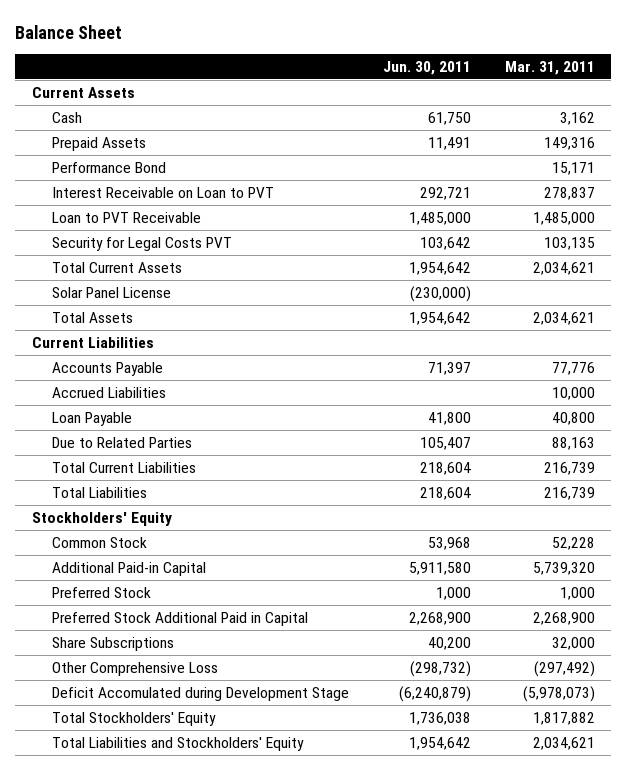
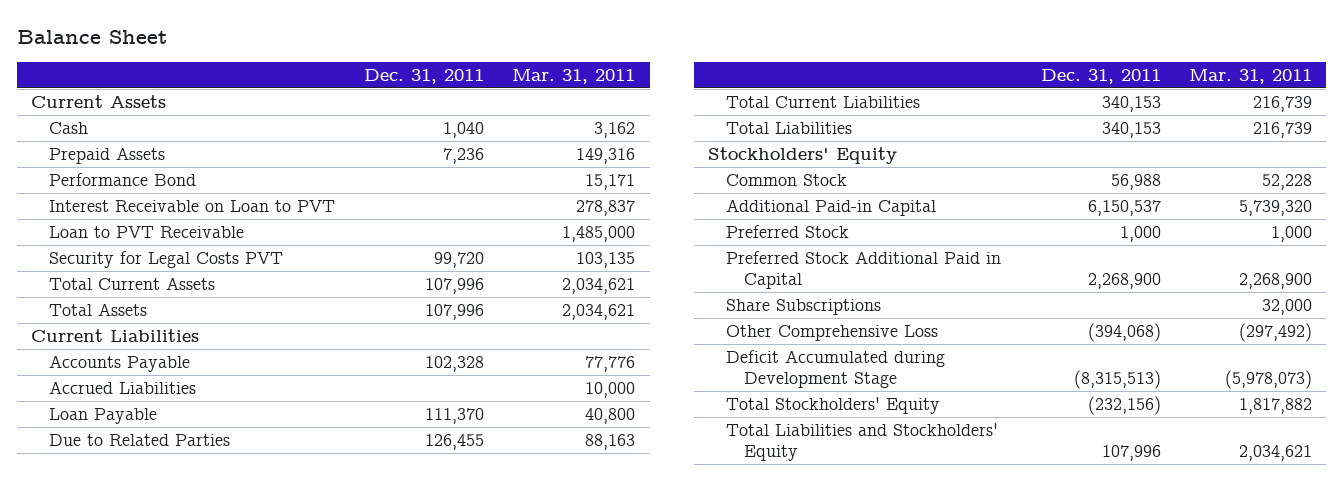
[383,61,472,76] Jun. 30, 2011 -> none
none -> [363,69,484,85] Dec. 31, 2011
[52,286,172,298] Solar Panel License -> none
[52,686,350,701] Deficit Accomulated during Development Stage -> [725,349,945,389] Deficit Accumulated during Development Stage

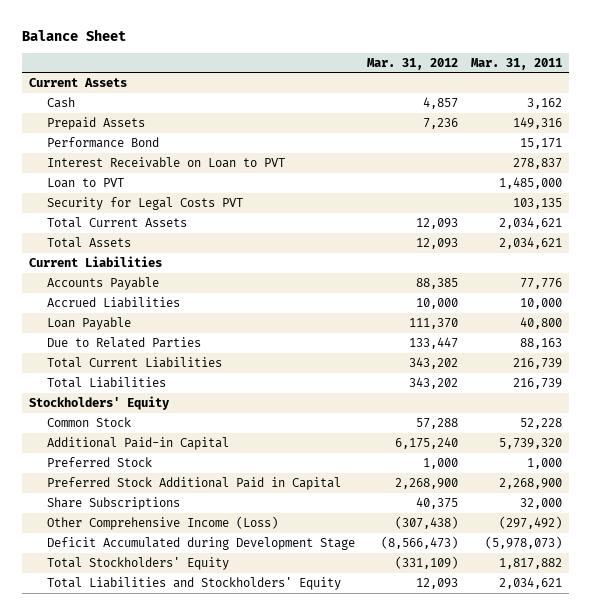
[363,69,484,85] Dec. 31, 2011 -> none
none -> [367,57,459,70] Mar. 31, 2012
[49,225,245,238] Loan to PVT Receivable -> [46,178,124,189] Loan to PVT
[725,324,938,341] Other Comprehensive Loss -> [46,516,278,531] Other Comprehensive Income (Loss)

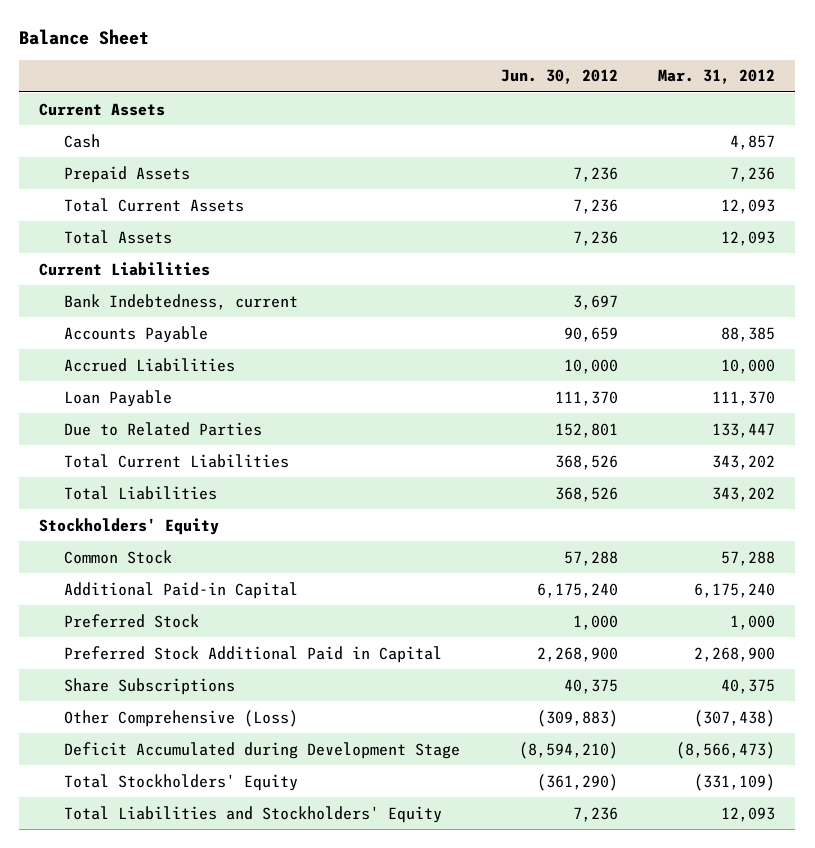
[471,57,563,70] Mar. 31, 2011 -> none
none -> [500,69,618,85] Jun. 30, 2012
[46,137,159,149] Performance Bond -> none
[46,157,285,169] Interest Receivable on Loan to PVT -> none
[46,178,124,189] Loan to PVT -> none
[46,197,243,211] Security for Legal Costs PVT -> none
none -> [64,293,299,310] Bank Indebtedness, current
[46,516,278,531] Other Comprehensive Income (Loss) -> [64,709,299,727] Other Comprehensive (Loss)

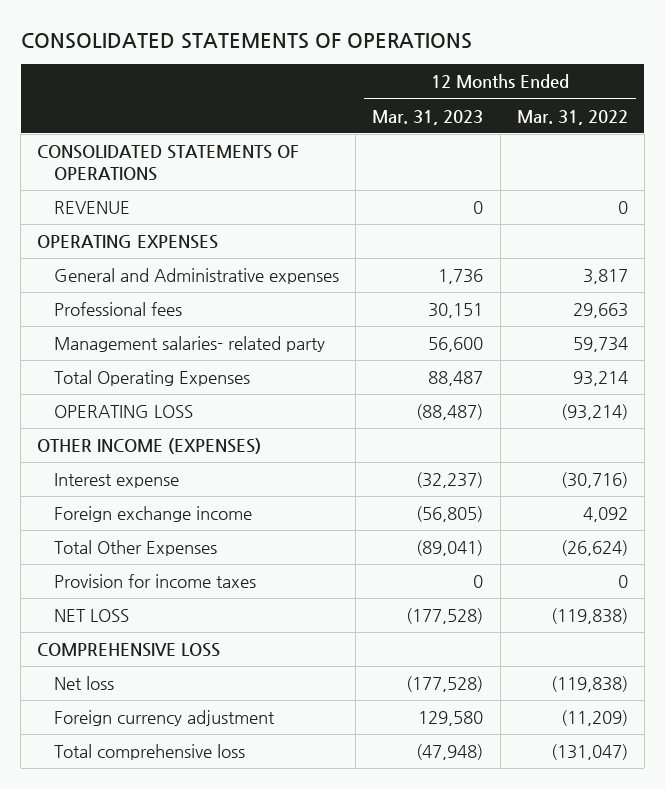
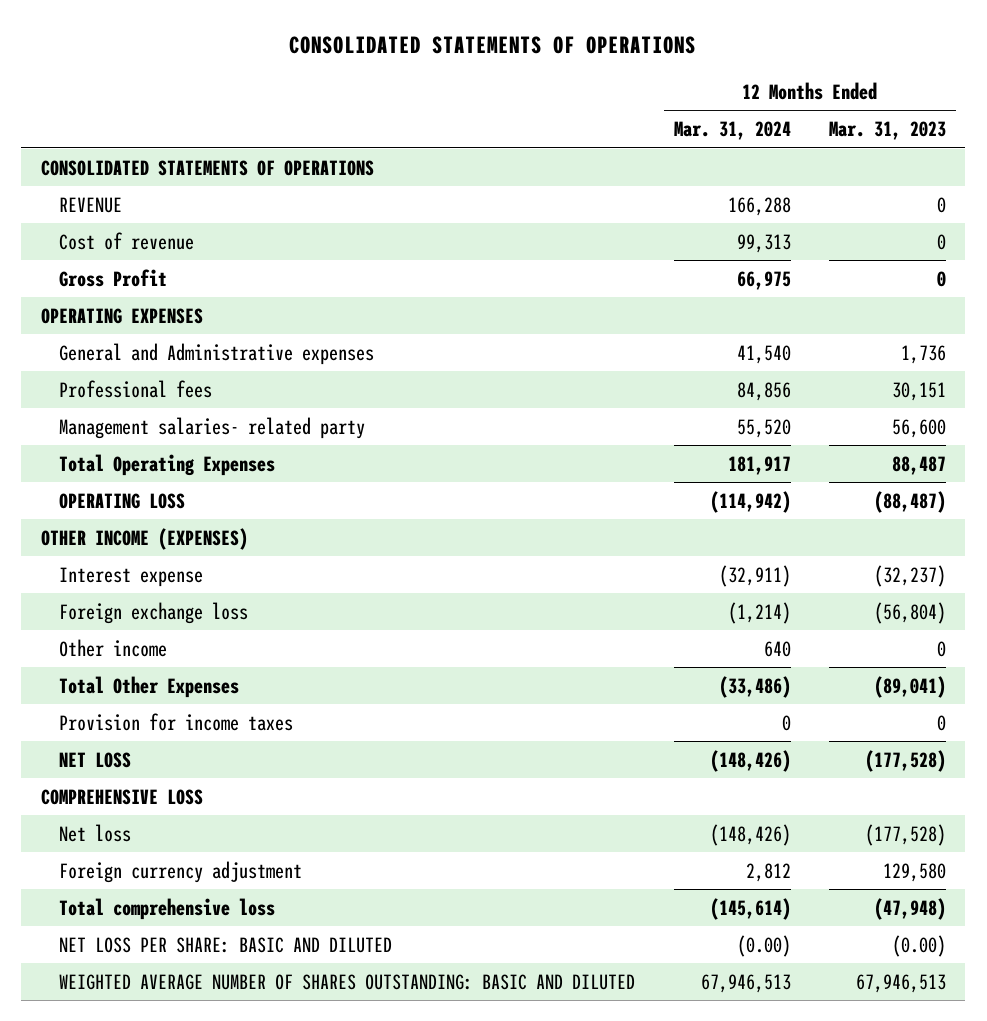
[516,109,628,125] Mar. 31, 2022 -> none
none -> [673,121,791,141] Mar. 31, 2024
none -> [59,231,195,250] Cost of revenue
none -> [59,268,168,287] Gross Profit
[54,506,253,523] Foreign exchange income -> [59,601,249,624] Foreign exchange loss
[416,506,484,523] (56,805) -> [873,601,946,624] (56,804)
none -> [59,638,168,657] Other income
none -> [59,936,393,953] NET LOSS PER SHARE: BASIC AND DILUTED
none -> [59,973,636,990] WEIGHTED AVERAGE NUMBER OF SHARES OUTSTANDING: BASIC AND DILUTED

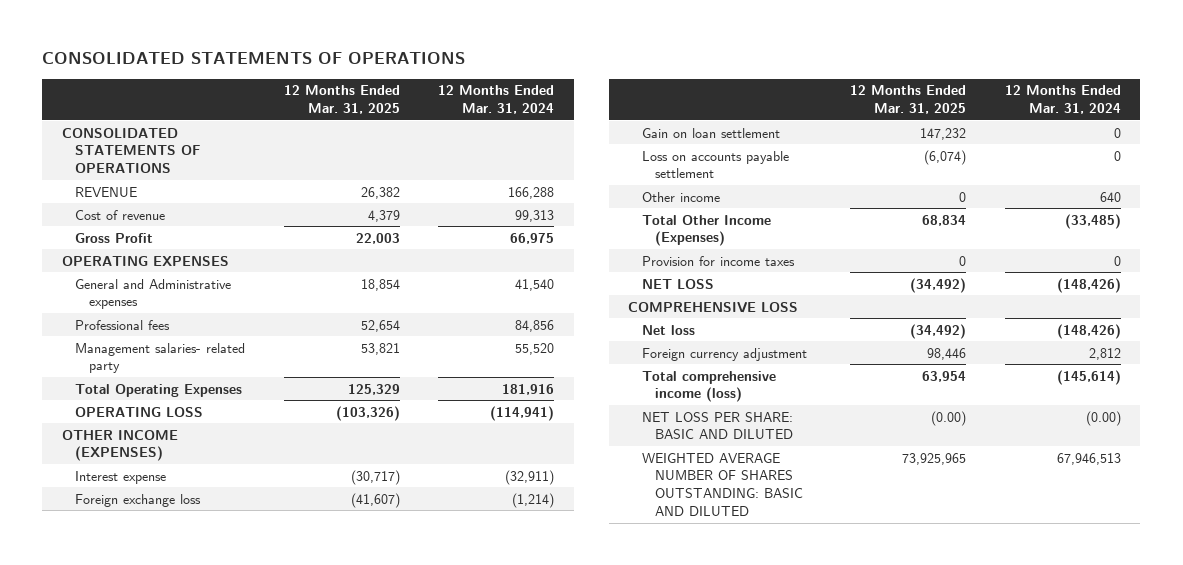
[828,121,946,141] Mar. 31, 2023 -> none
none -> [283,85,400,114] 12 Months Ended Mar. 31, 2025
[727,455,791,475] 181,917 -> [502,383,555,395] 181,916
[709,490,791,513] (114,942) -> [490,405,555,421] (114,941)
none -> [641,127,780,138] Gain on loan settlement
none -> [641,150,789,179] Loss on accounts payable settlement
[59,675,240,698] Total Other Expenses -> [641,214,771,247] Total Other Income (Expenses)
[718,675,791,698] (33,486) -> [1065,213,1122,229] (33,485)
[59,897,276,920] Total comprehensive loss -> [641,370,776,403] Total comprehensive income (loss)

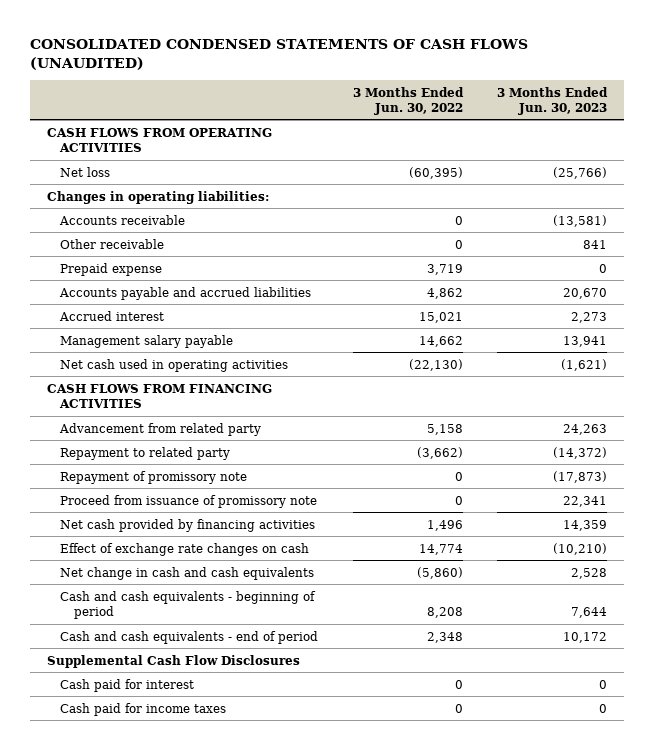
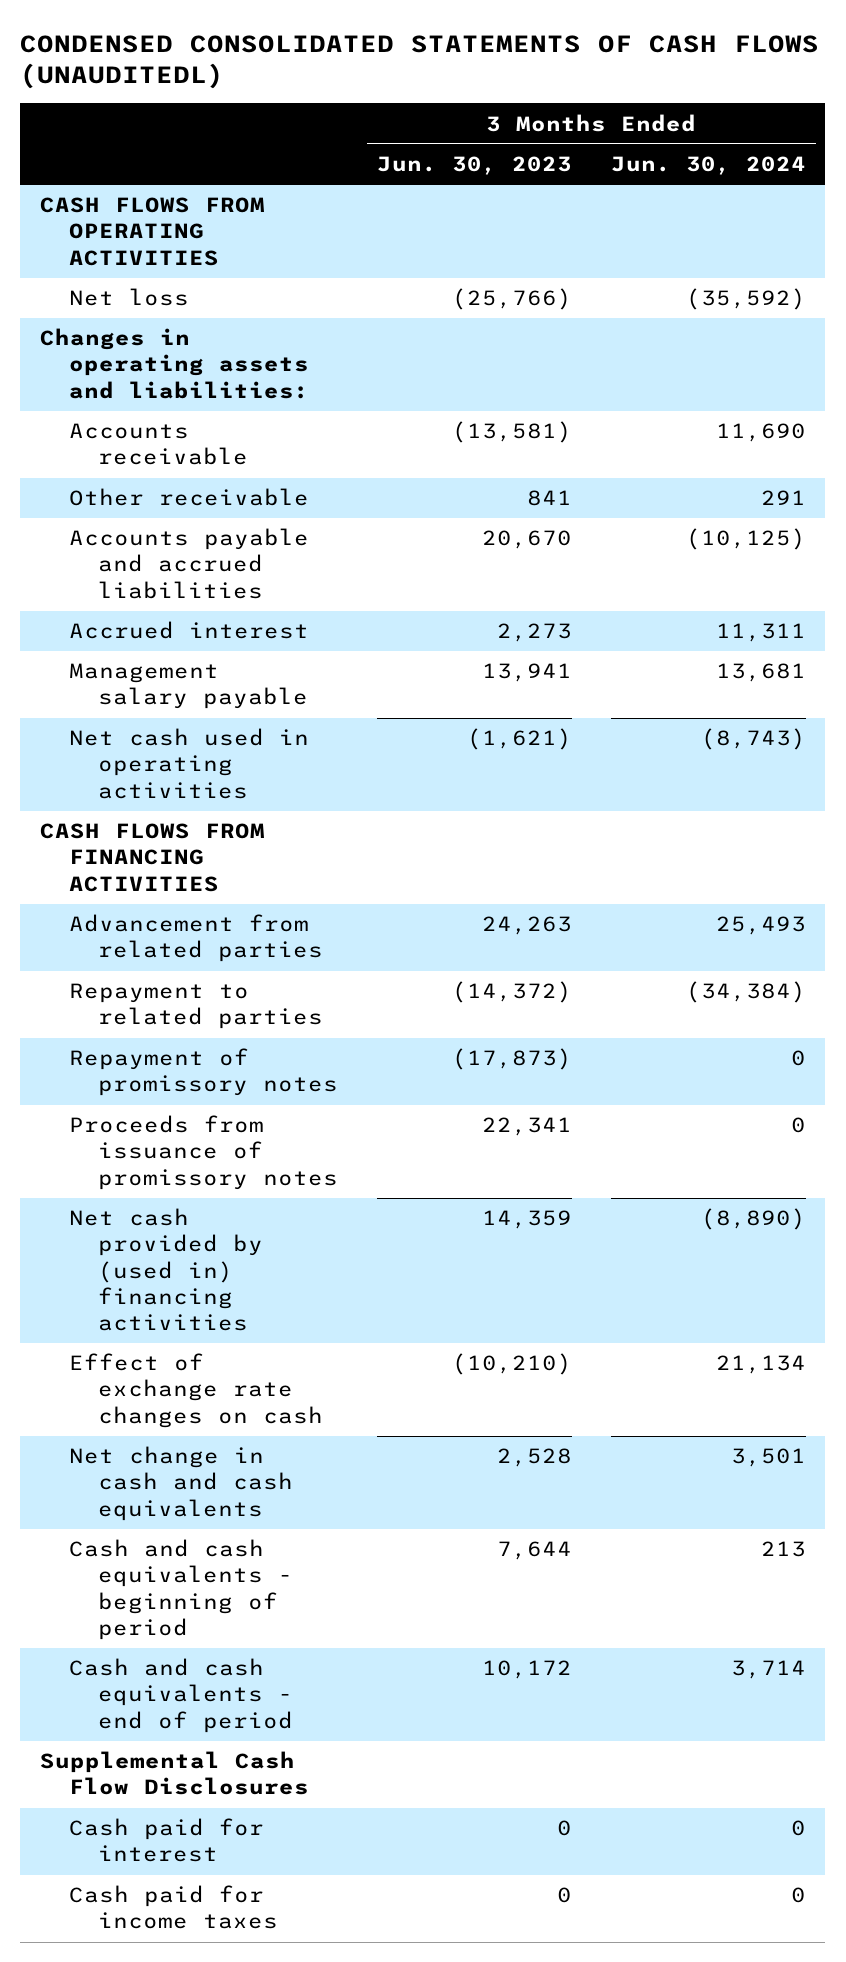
[29,38,528,70] CONSOLIDATED CONDENSED STATEMENTS OF CASH FLOWS (UNAUDITED) -> [20,34,820,90] CONDENSED CONSOLIDATED STATEMENTS OF CASH FLOWS (UNAUDITEDL)
[352,86,464,115] 3 Months Ended Jun. 30, 2022 -> none
none -> [610,156,806,176] Jun. 30, 2024
[46,190,269,204] Changes in operating liabilities: -> [39,328,309,399] Changes in operating assets and liabilities:
[60,262,163,276] Prepaid expense -> none
[59,422,262,436] Advancement from related party -> [68,914,323,963] Advancement from related parties
[60,446,231,460] Repayment to related party -> [68,983,323,1030] Repayment to related parties
[60,470,248,484] Repayment of promissory note -> [68,1048,338,1097] Repayment of promissory notes
[60,494,318,508] Proceed from issuance of promissory note -> [68,1115,338,1190] Proceeds from issuance of promissory notes
[60,518,316,532] Net cash provided by financing activities -> [68,1208,263,1331] Net cash provided by (used in) financing activities

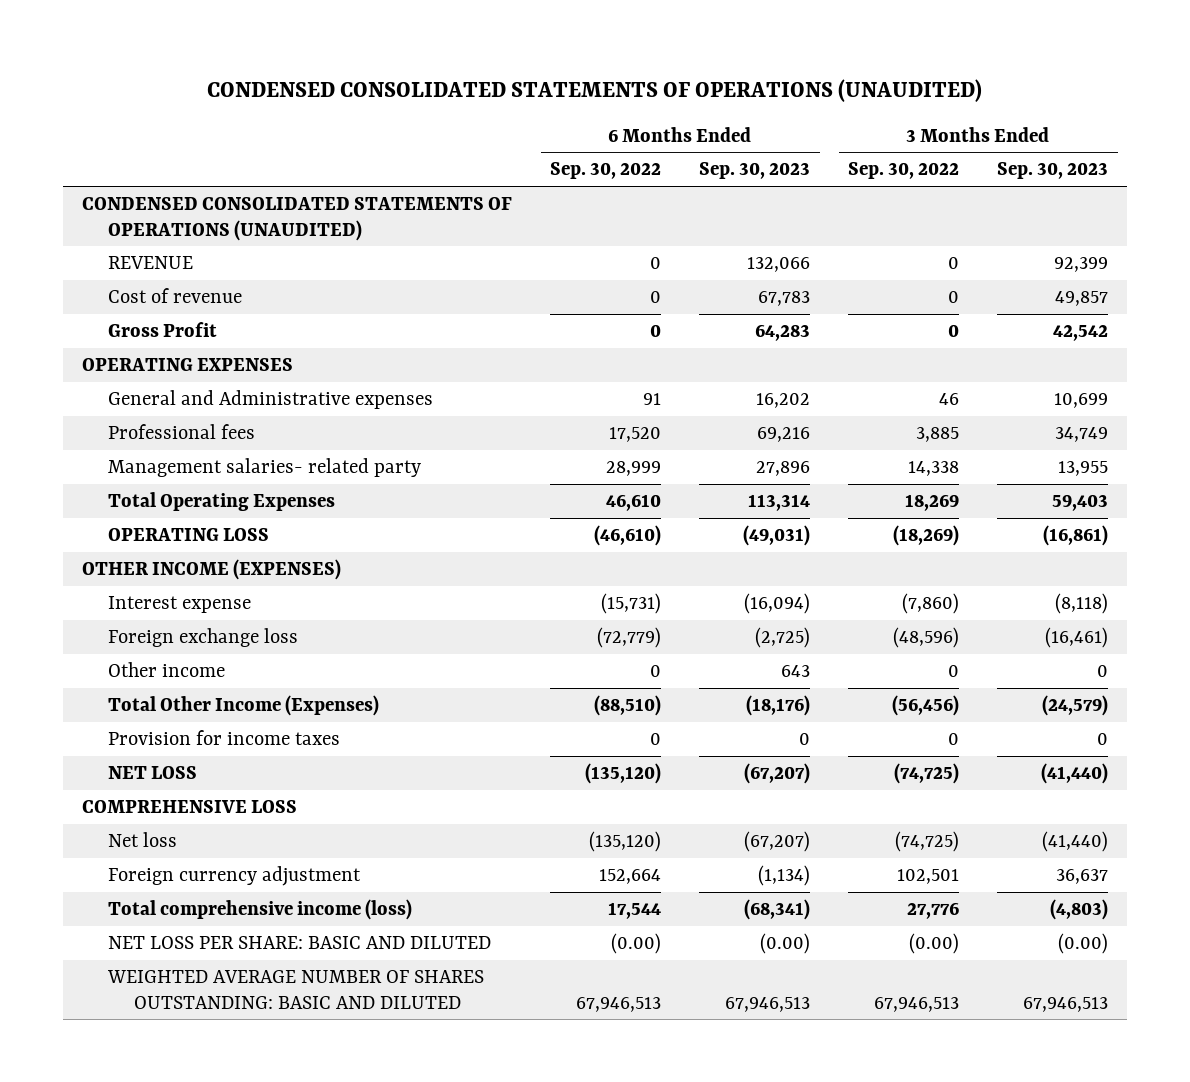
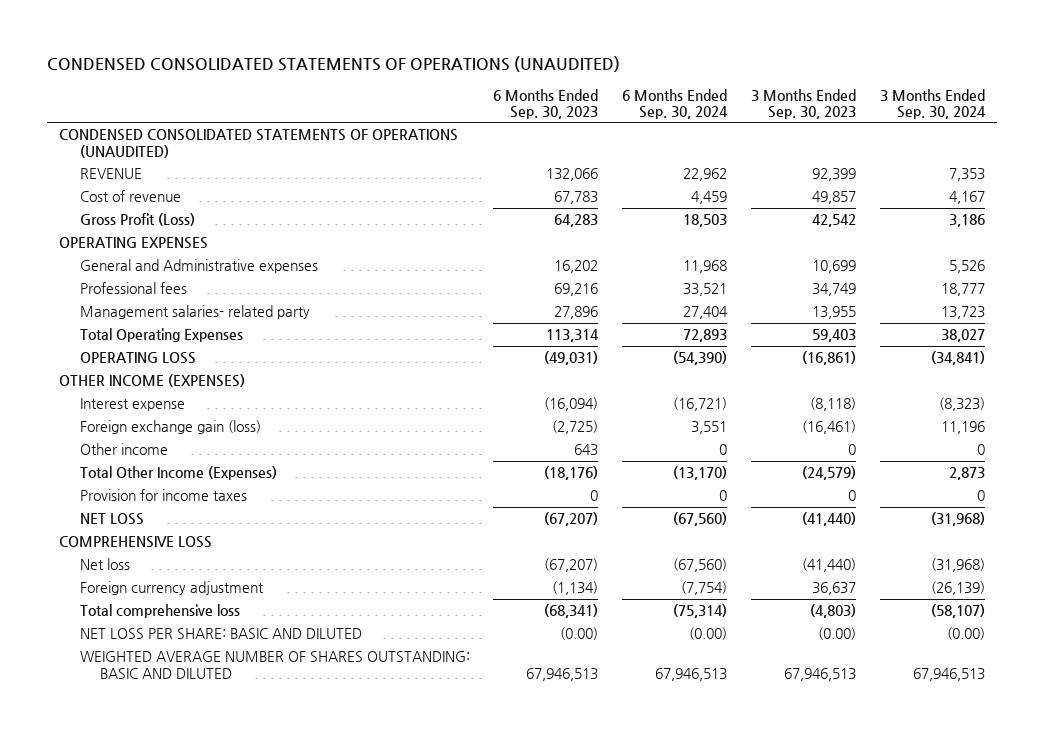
[550,162,662,180] Sep. 30, 2022 -> none
[848,162,960,180] Sep. 30, 2022 -> none
none -> [622,88,729,119] 6 Months Ended Sep. 30, 2024
none -> [879,88,986,119] 3 Months Ended Sep. 30, 2024
[107,322,217,338] Gross Profit -> [79,213,195,227] Gross Profit (Loss)
[107,628,298,648] Foreign exchange loss -> [79,420,261,435] Foreign exchange gain (loss)
[107,899,412,921] Total comprehensive income (loss) -> [79,604,240,619] Total comprehensive loss

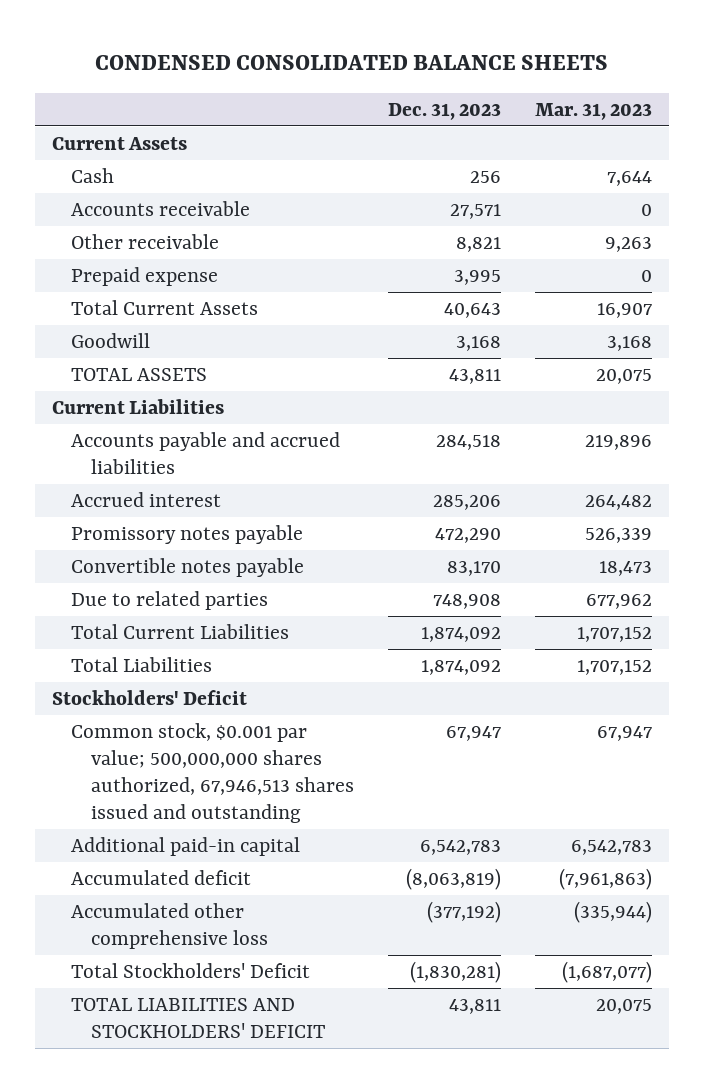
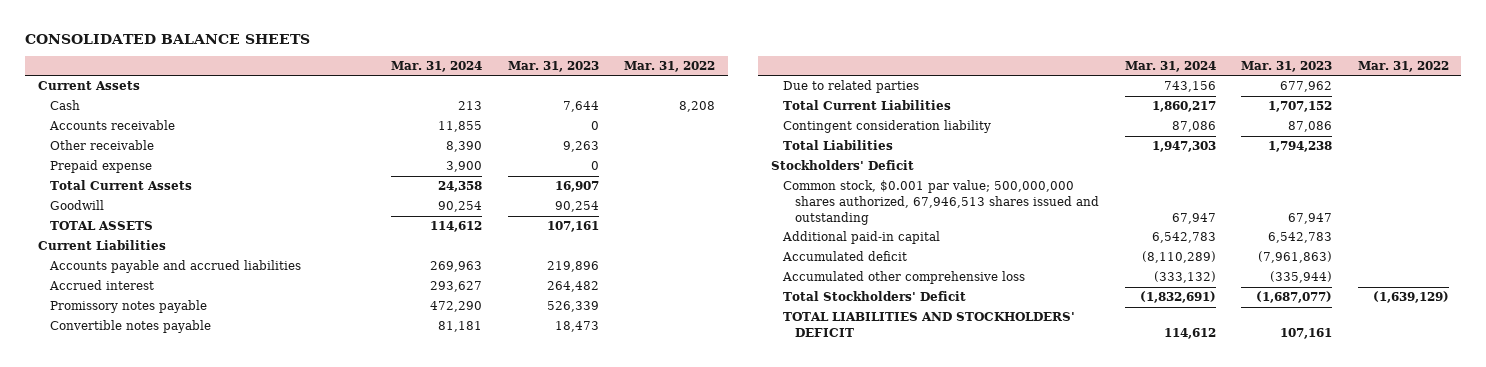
[94,54,608,70] CONDENSED CONSOLIDATED BALANCE SHEETS -> [24,33,310,44] CONSOLIDATED BALANCE SHEETS
[387,102,501,120] Dec. 31, 2023 -> none
none -> [391,61,483,73] Mar. 31, 2024
none -> [624,61,716,73] Mar. 31, 2022
[606,336,652,352] 3,168 -> [554,201,599,213] 90,254
[595,369,652,385] 20,075 -> [546,221,599,233] 107,161
none -> [783,120,992,134] Contingent consideration liability
[576,660,652,676] 1,707,152 -> [1268,141,1333,153] 1,794,238
[595,999,652,1015] 20,075 -> [1280,328,1333,340] 107,161

